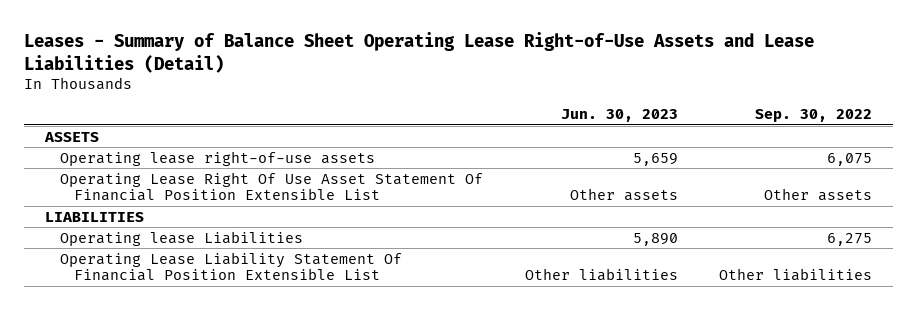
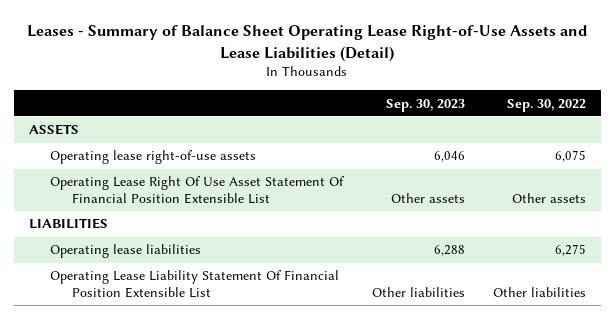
[560,109,678,123] Jun. 30, 2023 -> none
none -> [385,98,465,112] Sep. 30, 2023
[59,230,303,246] Operating lease Liabilities -> [50,244,202,259] Operating lease liabilities

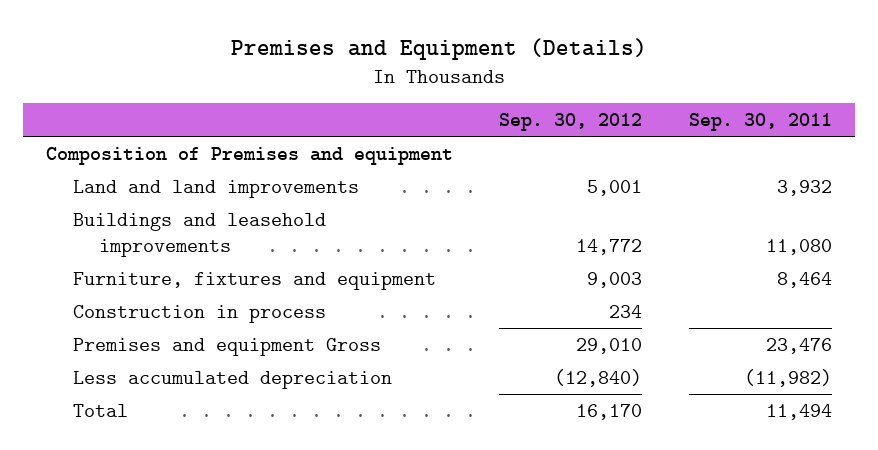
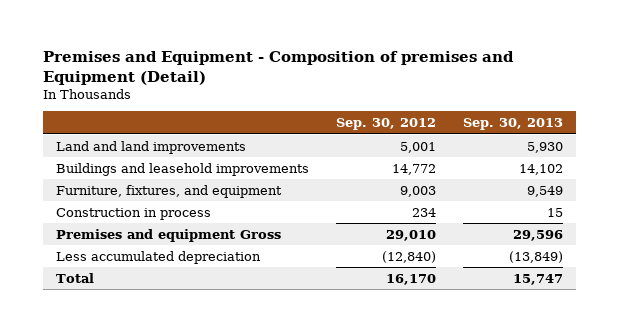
[230,37,647,60] Premises and Equipment (Details) -> [42,51,514,85] Premises and Equipment - Composition of premises and Equipment (Detail)
[688,112,832,131] Sep. 30, 2011 -> none
none -> [462,118,563,131] Sep. 30, 2013
[46,146,454,165] Composition of Premises and equipment -> none
[72,271,436,290] Furniture, fixtures and equipment -> [56,184,283,198] Furniture, fixtures, and equipment

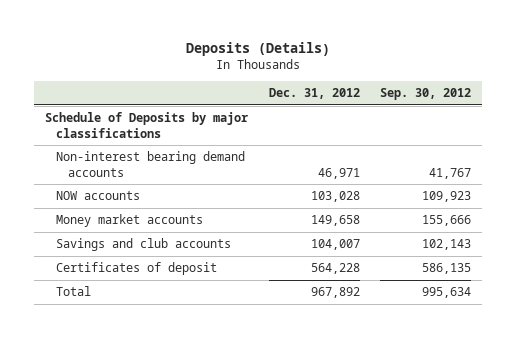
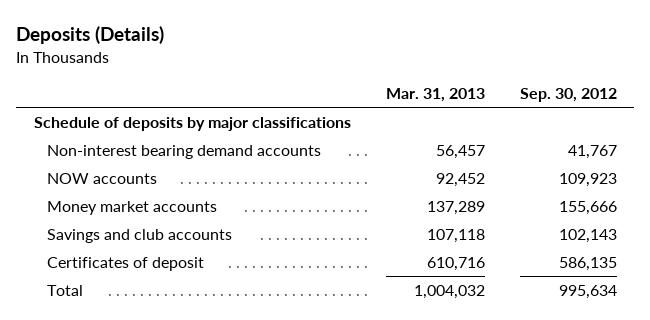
[268,88,360,100] Dec. 31, 2012 -> none
none -> [385,88,485,103] Mar. 31, 2013
[44,112,248,138] Schedule of Deposits by major classifications -> [33,116,351,131] Schedule of deposits by major classifications

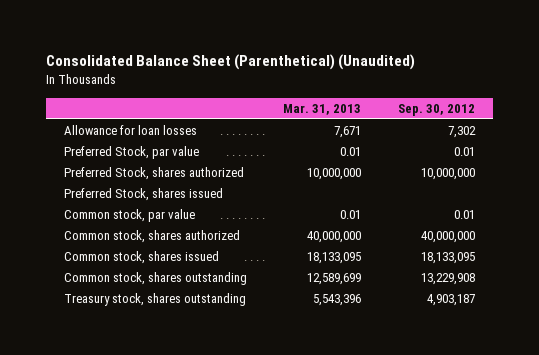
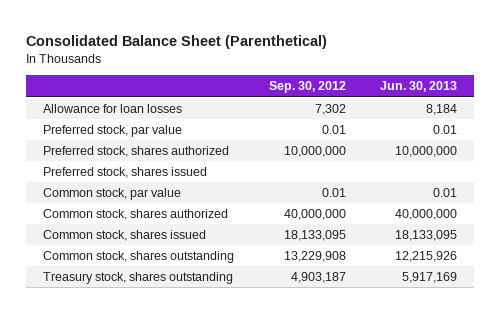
[45,54,415,71] Consolidated Balance Sheet (Parenthetical) (Unaudited) -> [26,34,328,49] Consolidated Balance Sheet (Parenthetical)
[283,103,362,115] Mar. 31, 2013 -> none
none -> [380,81,458,93] Jun. 30, 2013
[64,146,200,160] Preferred Stock, par value -> [43,124,183,137] Preferred stock, par value
[64,167,245,181] Preferred Stock, shares authorized -> [43,145,230,157] Preferred stock, shares authorized
[64,188,224,202] Preferred Stock, shares issued -> [43,166,208,178] Preferred stock, shares issued

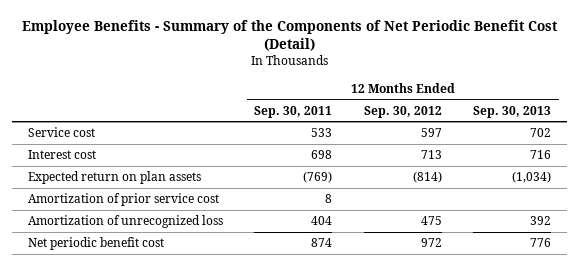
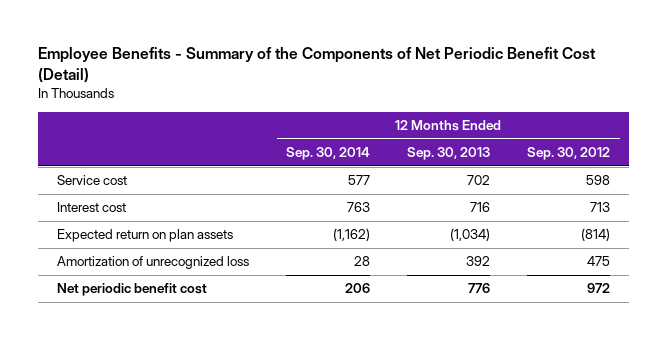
[254,105,333,118] Sep. 30, 2011 -> none
none -> [285,147,370,161] Sep. 30, 2014
[420,128,442,138] 597 -> [586,175,611,186] 598
[27,193,219,207] Amortization of prior service cost -> none

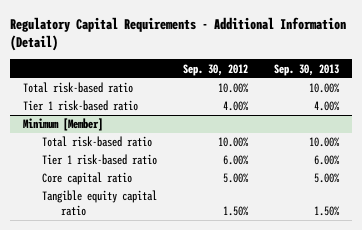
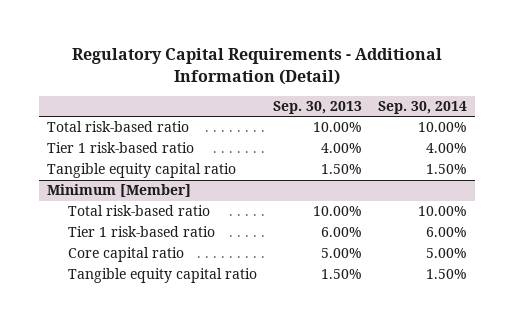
[183,63,249,76] Sep. 30, 2012 -> none
none -> [378,100,468,114] Sep. 30, 2014
none -> [46,163,236,179] Tangible equity capital ratio

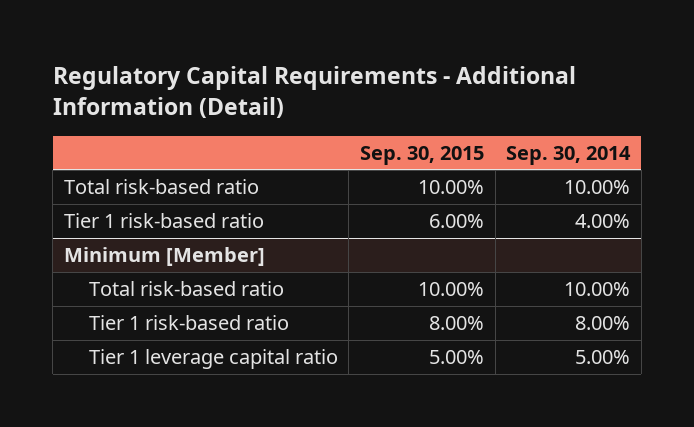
[273,100,363,114] Sep. 30, 2013 -> none
none -> [360,145,485,165] Sep. 30, 2015
[46,163,236,179] Tangible equity capital ratio -> none
[68,247,185,263] Core capital ratio -> none
[68,268,258,284] Tangible equity capital ratio -> none
[426,227,468,238] 6.00% -> [575,316,631,331] 8.00%
none -> [88,349,338,370] Tier 1 leverage capital ratio

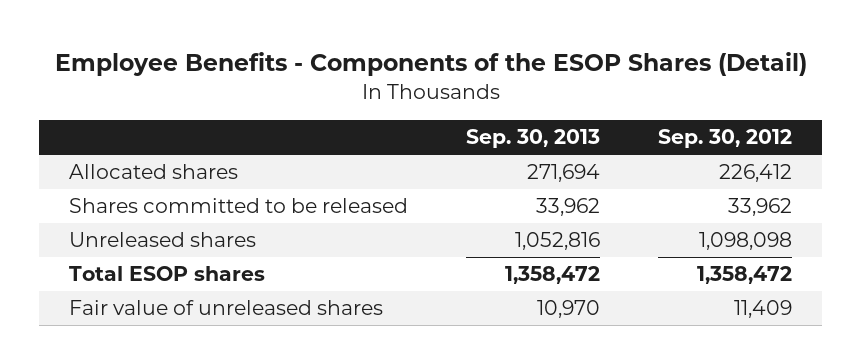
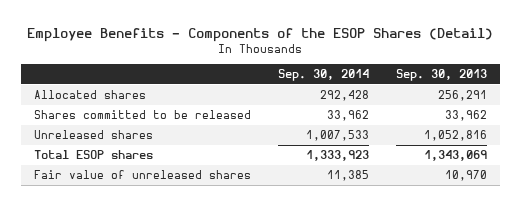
[658,129,793,149] Sep. 30, 2012 -> none
none -> [277,68,369,81] Sep. 30, 2014
[527,164,601,183] 271,694 -> [437,90,487,102] 256,291
[505,266,601,285] 1,358,472 -> [423,150,487,162] 1,343,069

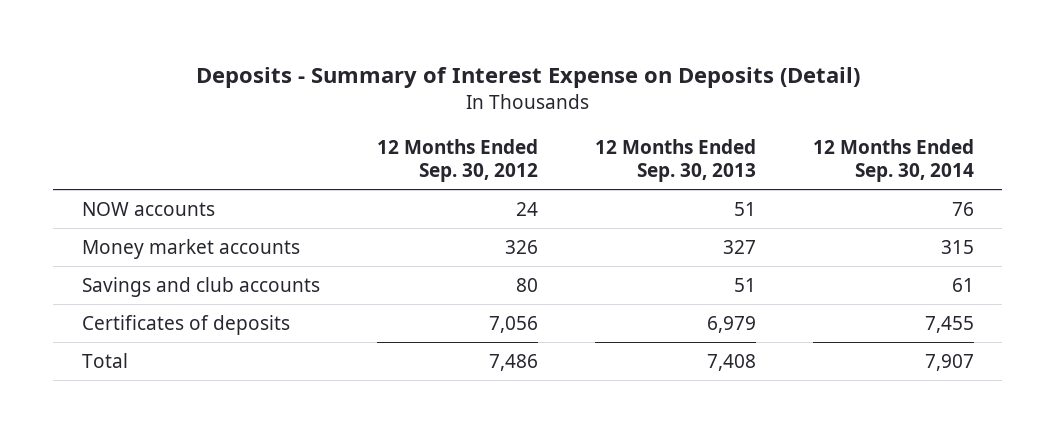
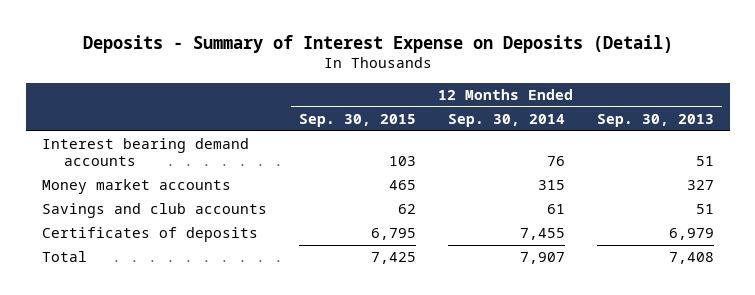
[376,139,538,183] 12 Months Ended Sep. 30, 2012 -> none
none -> [298,114,416,128] Sep. 30, 2015
[81,201,215,216] NOW accounts -> [41,138,249,167] Interest bearing demand accounts

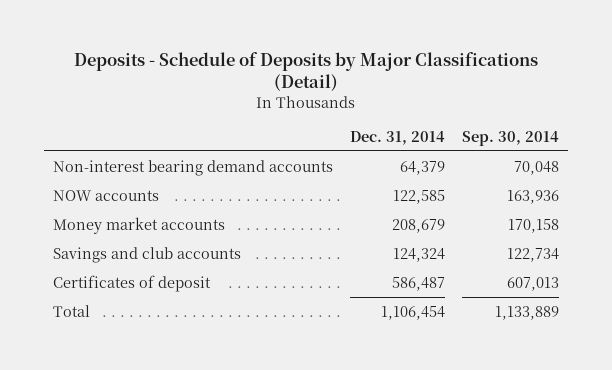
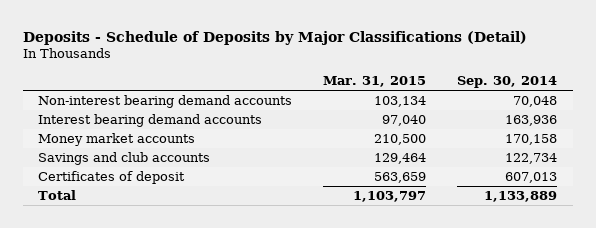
[350,130,446,145] Dec. 31, 2014 -> none
none -> [323,75,427,87] Mar. 31, 2015
[52,189,159,201] NOW accounts -> [38,114,263,128] Interest bearing demand accounts

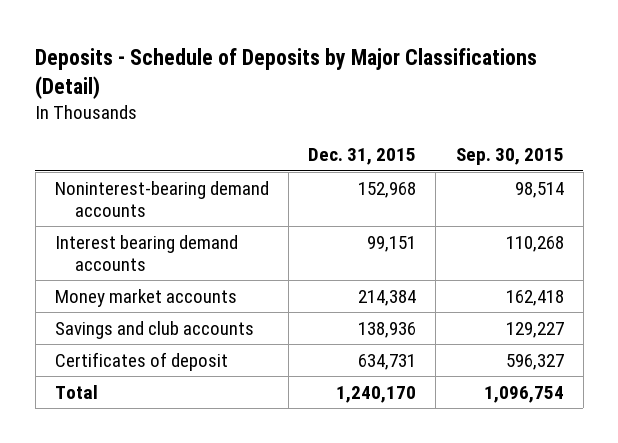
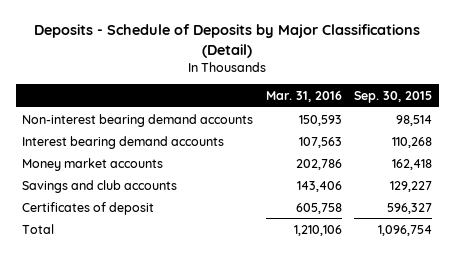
[308,148,417,166] Dec. 31, 2015 -> none
none -> [265,90,342,102] Mar. 31, 2016
[54,180,269,217] Noninterest-bearing demand accounts -> [22,113,254,127] Non-interest bearing demand accounts

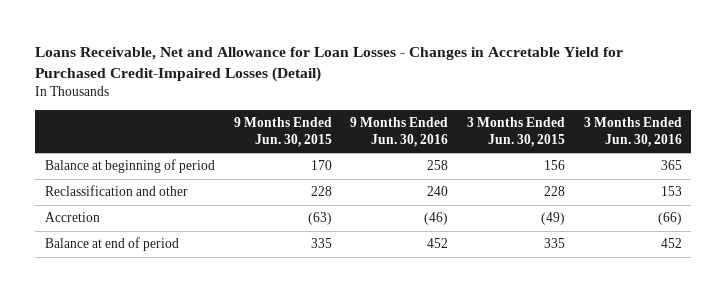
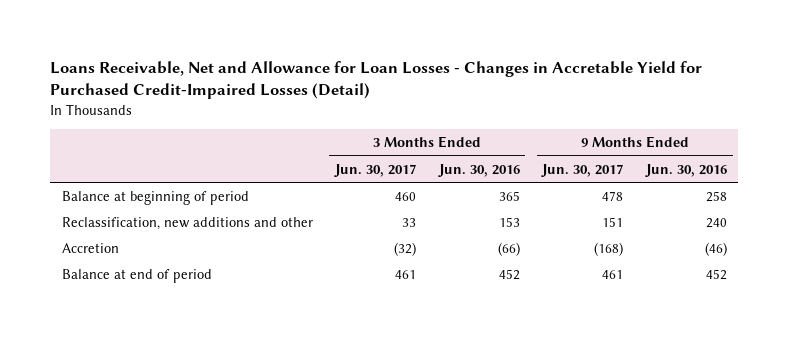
[233,117,332,147] 9 Months Ended Jun. 30, 2015 -> none
[467,117,566,147] 3 Months Ended Jun. 30, 2015 -> none
none -> [334,163,417,177] Jun. 30, 2017
none -> [541,163,624,177] Jun. 30, 2017
[44,185,188,197] Reclassification and other -> [61,216,313,230] Reclassification, new additions and other

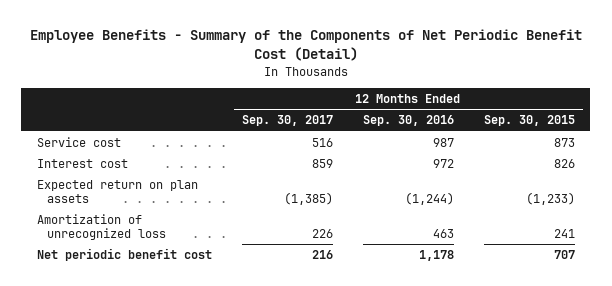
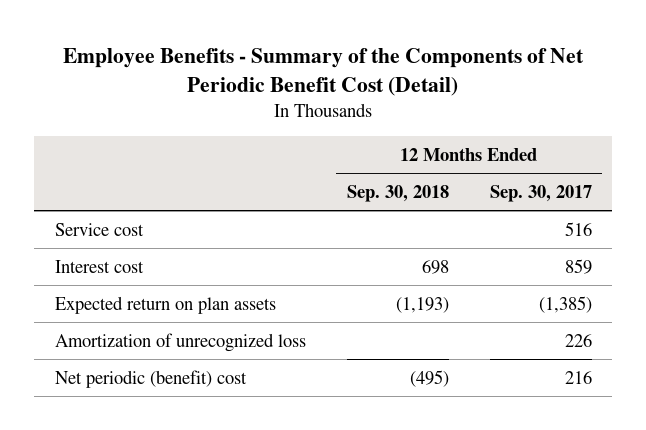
[362,115,454,127] Sep. 30, 2016 -> none
[484,115,576,127] Sep. 30, 2015 -> none
none -> [346,184,449,202] Sep. 30, 2018
[36,248,212,262] Net periodic benefit cost -> [54,369,247,388] Net periodic (benefit) cost

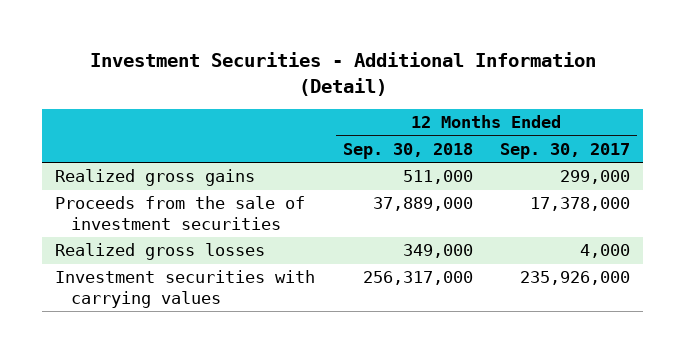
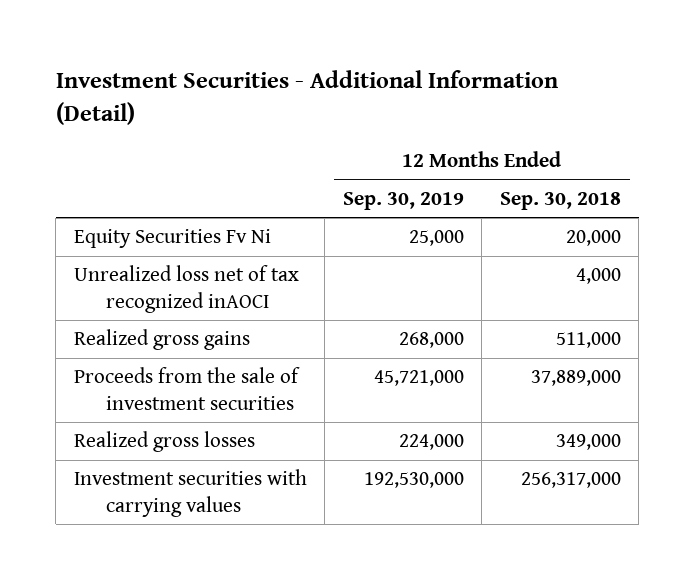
[499,142,630,159] Sep. 30, 2017 -> none
none -> [342,191,464,210] Sep. 30, 2019
none -> [73,229,271,249] Equity Securities Fv Ni
none -> [73,265,299,313] Unrealized loss net of tax recognized inAOCI

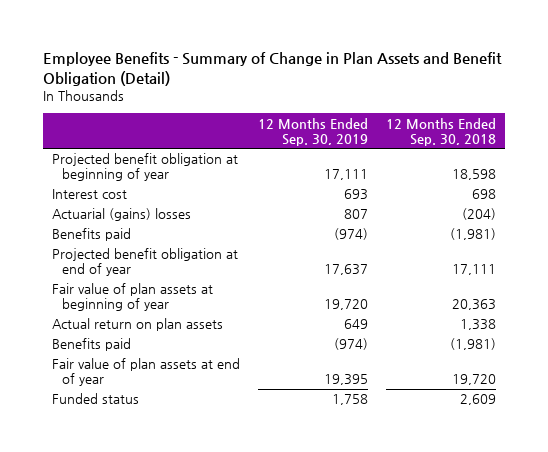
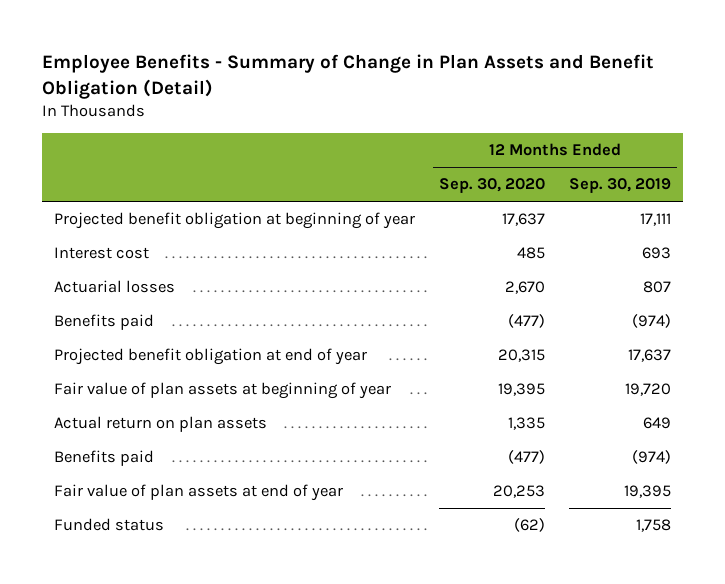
[385,117,496,146] 12 Months Ended Sep. 30, 2018 -> none
none -> [438,178,545,194] Sep. 30, 2020
[51,208,191,222] Actuarial (gains) losses -> [54,280,176,294] Actuarial losses

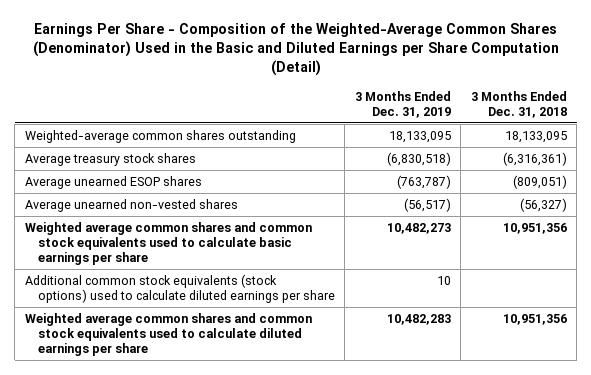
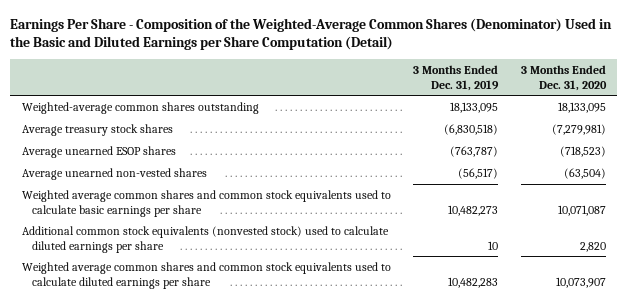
[470,90,567,118] 3 Months Ended Dec. 31, 2018 -> none
none -> [520,64,607,91] 3 Months Ended Dec. 31, 2020
[24,274,335,303] Additional common stock equivalents (stock options) used to calculate diluted earnings per share -> [21,225,389,253] Additional common stock equivalents (nonvested stock) used to calculate diluted earnings per share

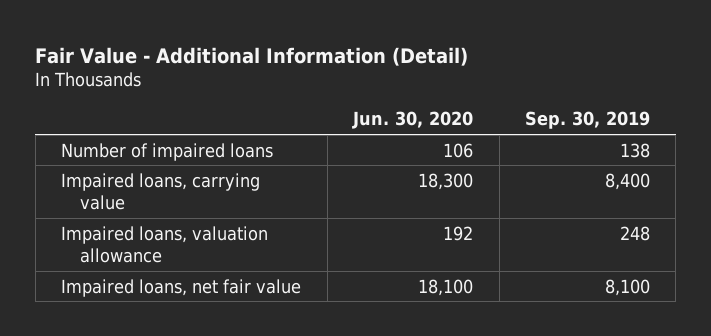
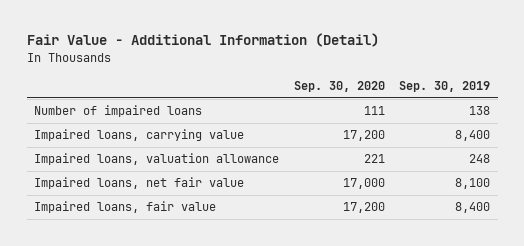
[352,111,474,130] Jun. 30, 2020 -> none
none -> [293,80,385,92] Sep. 30, 2020
none -> [34,201,217,214] Impaired loans, fair value

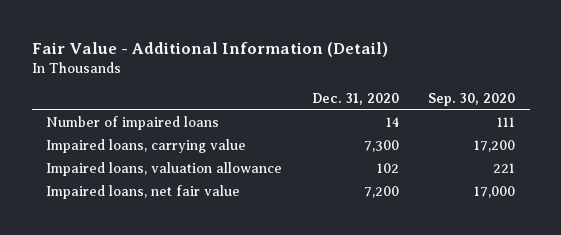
[399,80,491,92] Sep. 30, 2019 -> none
none -> [311,93,399,106] Dec. 31, 2020
[34,201,217,214] Impaired loans, fair value -> none

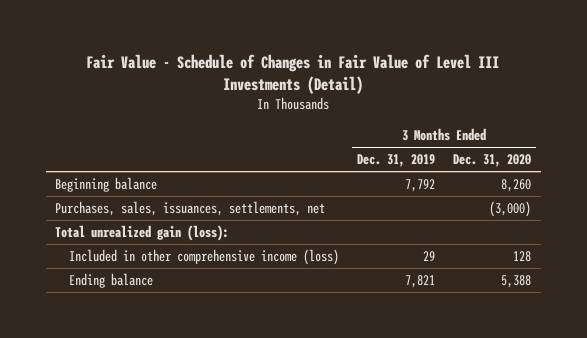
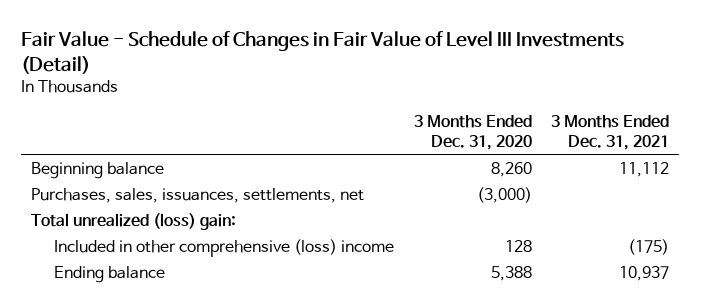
[356,154,435,168] Dec. 31, 2019 -> none
none -> [551,114,670,150] 3 Months Ended Dec. 31, 2021
[55,224,230,241] Total unrealized gain (loss): -> [31,212,237,230] Total unrealized (loss) gain:
[68,248,339,265] Included in other comprehensive income (loss) -> [53,238,394,257] Included in other comprehensive (loss) income

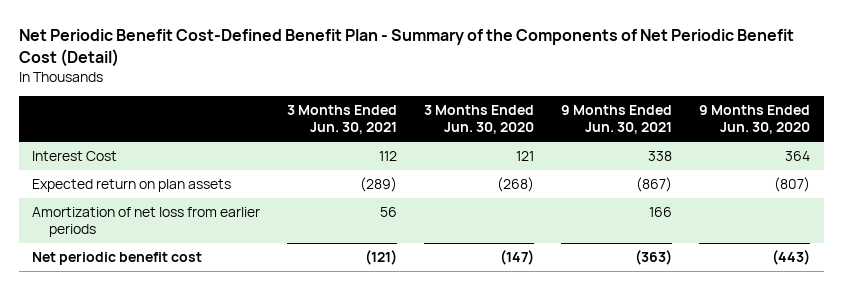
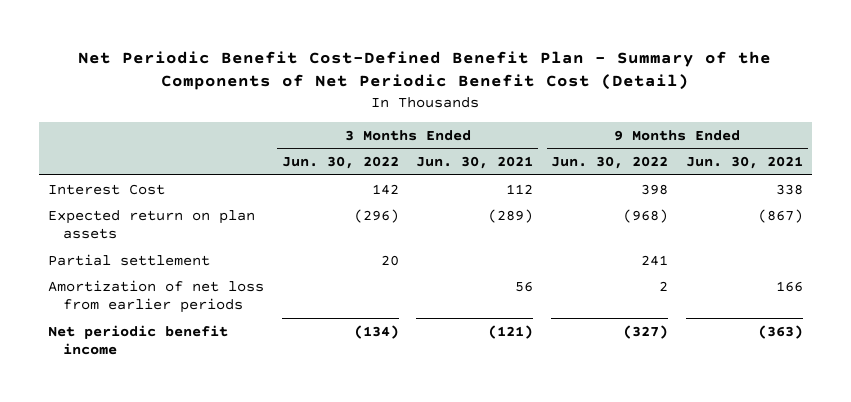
[424,105,535,135] 3 Months Ended Jun. 30, 2020 -> none
[699,105,811,135] 9 Months Ended Jun. 30, 2020 -> none
none -> [281,156,399,170] Jun. 30, 2022
none -> [551,156,669,170] Jun. 30, 2022
none -> [47,253,210,266] Partial settlement
[32,252,203,266] Net periodic benefit cost -> [47,324,228,355] Net periodic benefit income

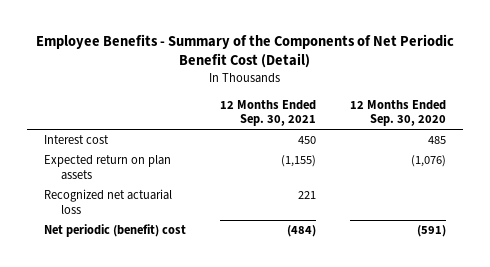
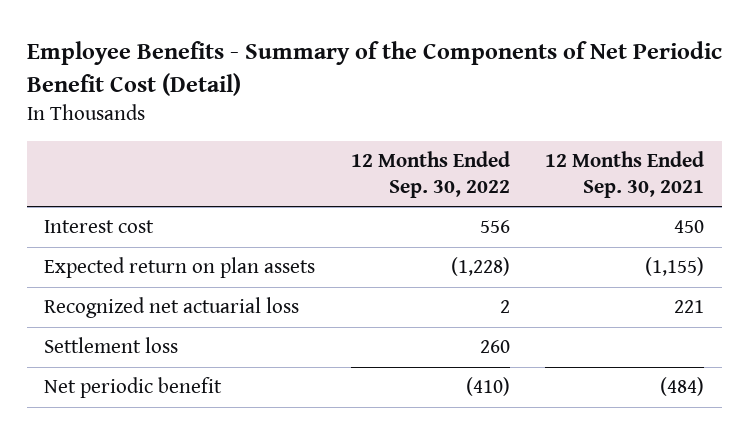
[349,99,446,127] 12 Months Ended Sep. 30, 2020 -> none
none -> [350,151,510,198] 12 Months Ended Sep. 30, 2022
none -> [44,337,179,354] Settlement loss
[43,224,186,238] Net periodic (benefit) cost -> [44,377,223,399] Net periodic benefit

